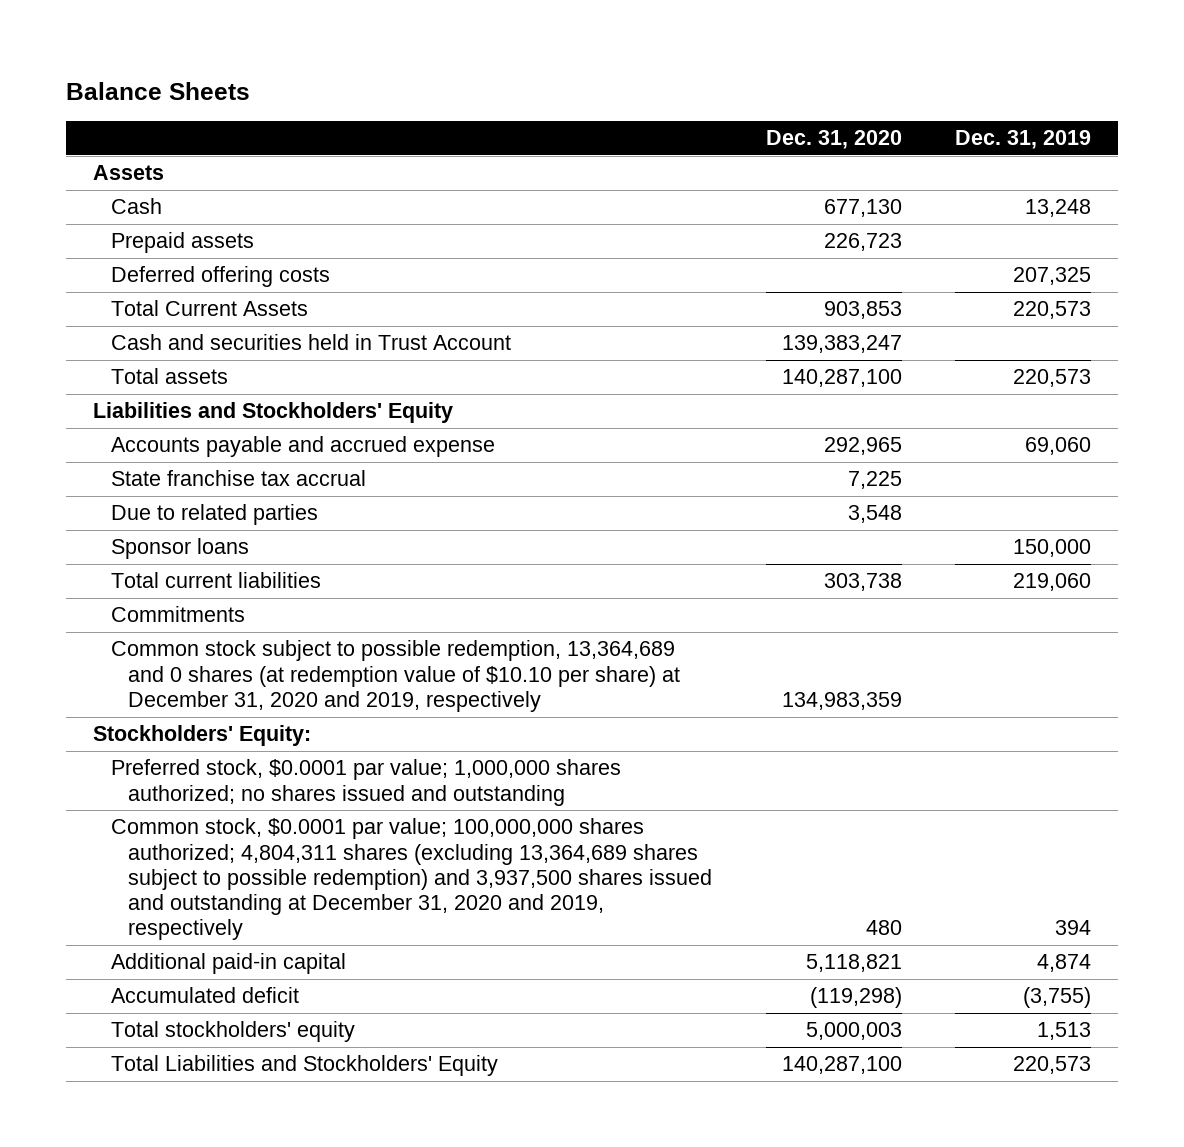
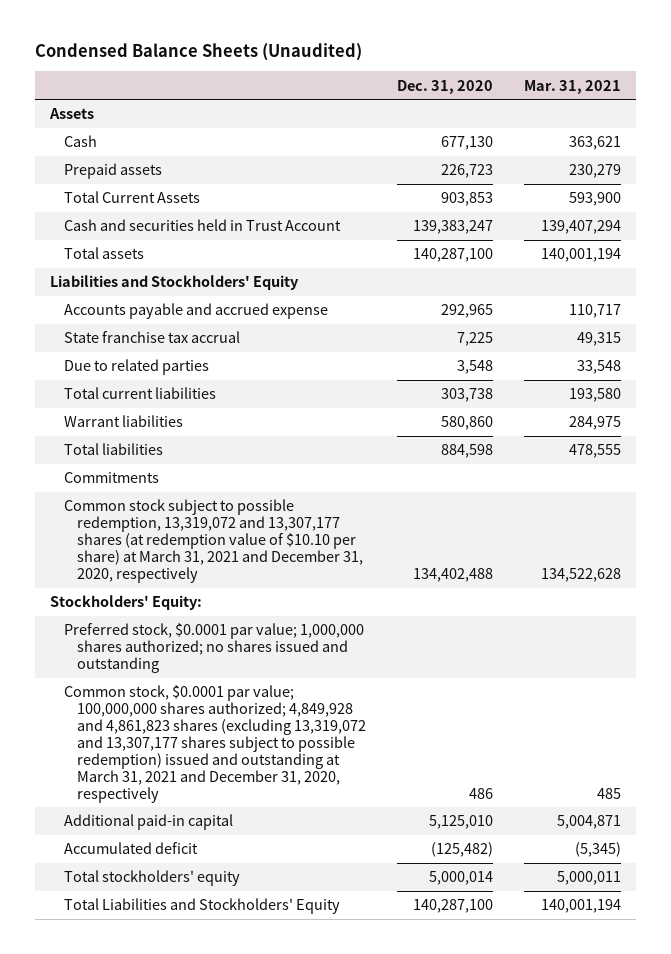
[66,81,251,100] Balance Sheets -> [34,43,362,62] Condensed Balance Sheets (Unaudited)
[955,130,1092,150] Dec. 31, 2019 -> none
none -> [523,79,621,94] Mar. 31, 2021
[110,266,330,288] Deferred offering costs -> none
[110,538,249,560] Sponsor loans -> none
none -> [63,415,183,428] Warrant liabilities
none -> [63,443,163,456] Total liabilities
[110,640,681,712] Common stock subject to possible redemption, 13,364,689 and 0 shares (at redemption value of $10.10 per share) at December 31, 2020 and 2019, respectively -> [63,499,364,583] Common stock subject to possible redemption, 13,319,072 and 13,307,177 shares (at redemption value of $10.10 per share) at March 31, 2021 and December 31, 2020, respectively
[781,691,902,710] 134,983,359 -> [412,567,493,582] 134,402,488
[110,818,713,941] Common stock, $0.0001 par value; 100,000,000 shares authorized; 4,804,311 shares (excluding 13,364,689 shares subject to possible redemption) and 3,937,500 shares issued and outstanding at December 31, 2020 and 2019, respectively -> [63,685,367,803] Common stock, $0.0001 par value; 100,000,000 shares authorized; 4,849,928 and 4,861,823 shares (excluding 13,319,072 and 13,307,177 shares subject to possible redemption) issued and outstanding at March 31, 2021 and December 31, 2020, respectively
[865,920,902,936] 480 -> [468,787,493,799] 486
[805,954,902,973] 5,118,821 -> [428,815,493,830] 5,125,010
[809,987,902,1009] (119,298) -> [430,842,493,858] (125,482)
[805,1022,902,1041] 5,000,003 -> [428,871,493,886] 5,000,014

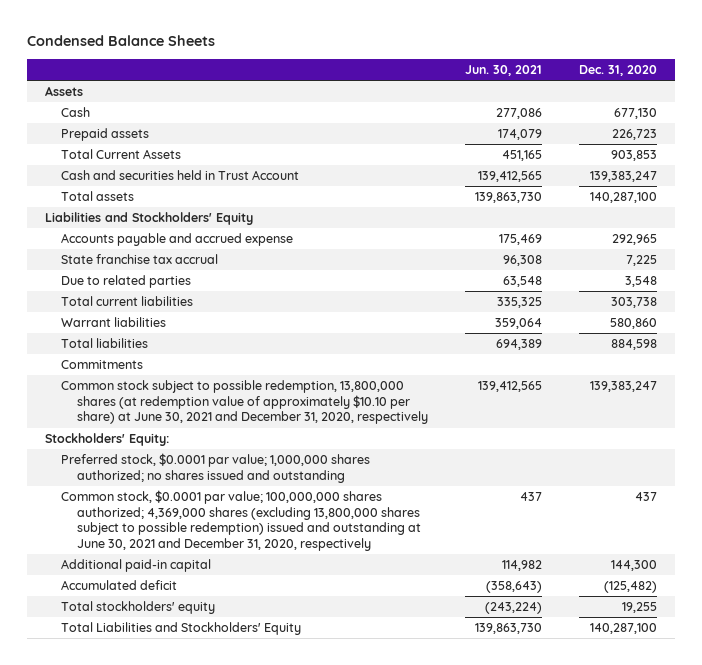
[34,43,362,62] Condensed Balance Sheets (Unaudited) -> [26,35,215,47] Condensed Balance Sheets
[523,79,621,94] Mar. 31, 2021 -> none
none -> [464,65,542,77] Jun. 30, 2021
[63,499,364,583] Common stock subject to possible redemption, 13,319,072 and 13,307,177 shares (at redemption value of $10.10 per share) at March 31, 2021 and December 31, 2020, respectively -> [60,380,428,425] Common stock subject to possible redemption, 13,800,000 shares (at redemption value of approximately $10.10 per share) at June 30, 2021 and December 31, 2020, respectively
[412,567,493,582] 134,402,488 -> [589,381,657,393] 139,383,247
[63,685,367,803] Common stock, $0.0001 par value; 100,000,000 shares authorized; 4,849,928 and 4,861,823 shares (excluding 13,319,072 and 13,307,177 shares subject to possible redemption) issued and outstanding at March 31, 2021 and December 31, 2020, respectively -> [60,490,421,552] Common stock, $0.0001 par value; 100,000,000 shares authorized; 4,369,000 shares (excluding 13,800,000 shares subject to possible redemption) issued and outstanding at June 30, 2021 and December 31, 2020, respectively
[468,787,493,799] 486 -> [634,492,657,502] 437
[428,815,493,830] 5,125,010 -> [610,560,657,572] 144,300
[428,871,493,886] 5,000,014 -> [621,602,657,614] 19,255

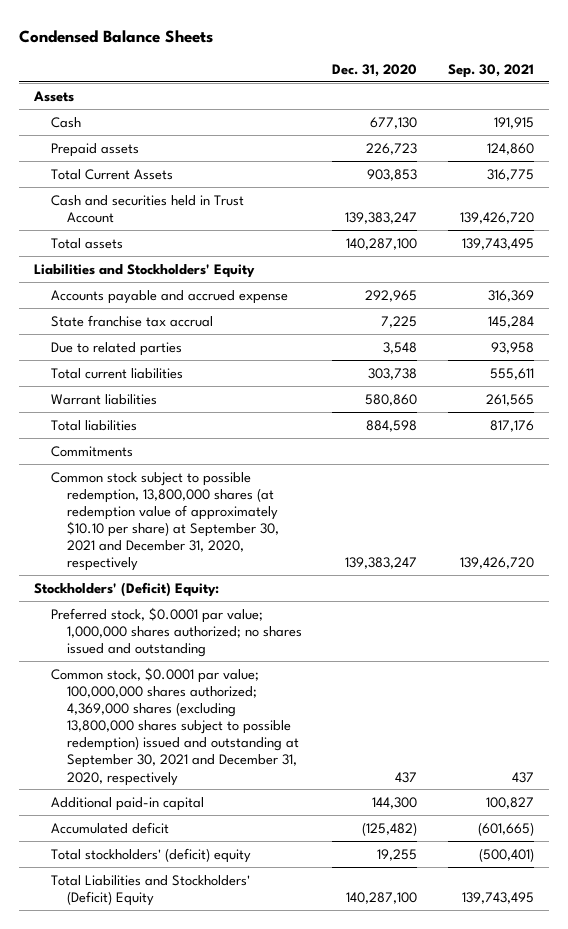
[464,65,542,77] Jun. 30, 2021 -> none
none -> [447,64,534,79] Sep. 30, 2021
[60,380,428,425] Common stock subject to possible redemption, 13,800,000 shares (at redemption value of approximately $10.10 per share) at June 30, 2021 and December 31, 2020, respectively -> [50,471,280,572] Common stock subject to possible redemption, 13,800,000 shares (at redemption value of approximately $10.10 per share) at September 30, 2021 and December 31, 2020, respectively
[45,433,170,447] Stockholders' Equity: -> [33,581,219,597] Stockholders' (Deficit) Equity:
[60,490,421,552] Common stock, $0.0001 par value; 100,000,000 shares authorized; 4,369,000 shares (excluding 13,800,000 shares subject to possible redemption) issued and outstanding at June 30, 2021 and December 31, 2020, respectively -> [50,666,300,786] Common stock, $0.0001 par value; 100,000,000 shares authorized; 4,369,000 shares (excluding 13,800,000 shares subject to possible redemption) issued and outstanding at September 30, 2021 and December 31, 2020, respectively
[60,601,215,615] Total stockholders' equity -> [50,847,251,863] Total stockholders' (deficit) equity
[60,622,301,636] Total Liabilities and Stockholders' Equity -> [50,874,250,906] Total Liabilities and Stockholders' (Deficit) Equity

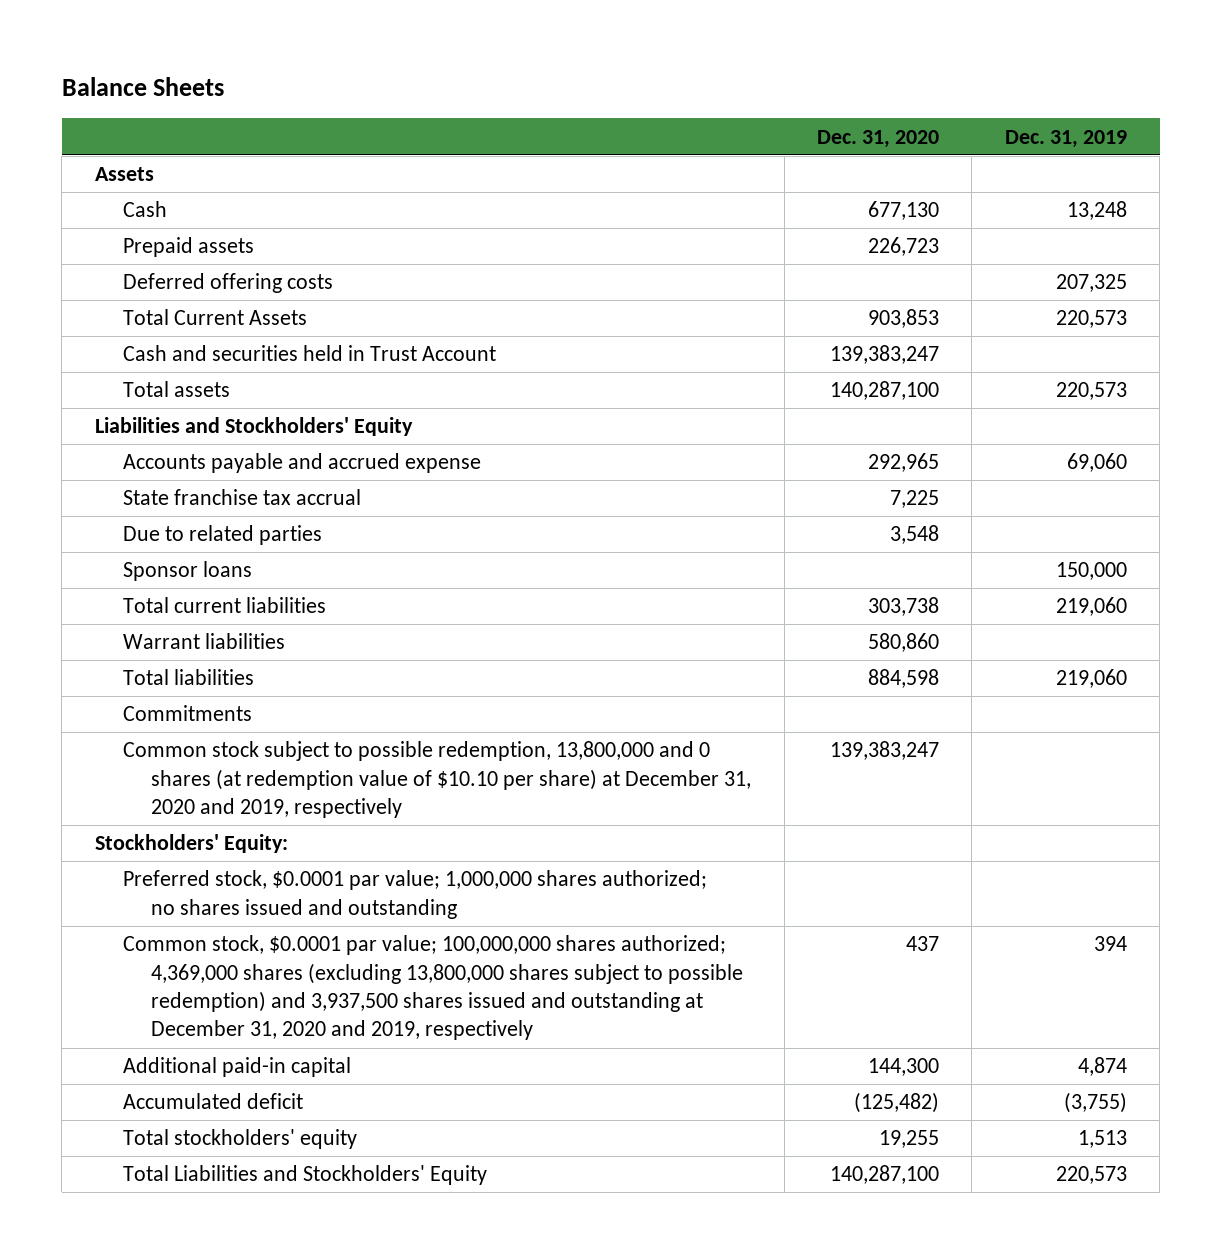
[18,29,213,43] Condensed Balance Sheets -> [61,77,224,97] Balance Sheets
[447,64,534,79] Sep. 30, 2021 -> none
none -> [1004,129,1127,148] Dec. 31, 2019
none -> [122,273,333,294] Deferred offering costs
none -> [122,561,252,582] Sponsor loans
[50,471,280,572] Common stock subject to possible redemption, 13,800,000 shares (at redemption value of approximately $10.10 per share) at September 30, 2021 and December 31, 2020, respectively -> [122,741,752,819] Common stock subject to possible redemption, 13,800,000 and 0 shares (at redemption value of $10.10 per share) at December 31, 2020 and 2019, respectively
[33,581,219,597] Stockholders' (Deficit) Equity: -> [94,834,288,854] Stockholders' Equity:
[50,666,300,786] Common stock, $0.0001 par value; 100,000,000 shares authorized; 4,369,000 shares (excluding 13,800,000 shares subject to possible redemption) issued and outstanding at September 30, 2021 and December 31, 2020, respectively -> [122,935,744,1041] Common stock, $0.0001 par value; 100,000,000 shares authorized; 4,369,000 shares (excluding 13,800,000 shares subject to possible redemption) and 3,937,500 shares issued and outstanding at December 31, 2020 and 2019, respectively
[50,847,251,863] Total stockholders' (deficit) equity -> [122,1129,357,1150] Total stockholders' equity
[50,874,250,906] Total Liabilities and Stockholders' (Deficit) Equity -> [122,1165,487,1186] Total Liabilities and Stockholders' Equity

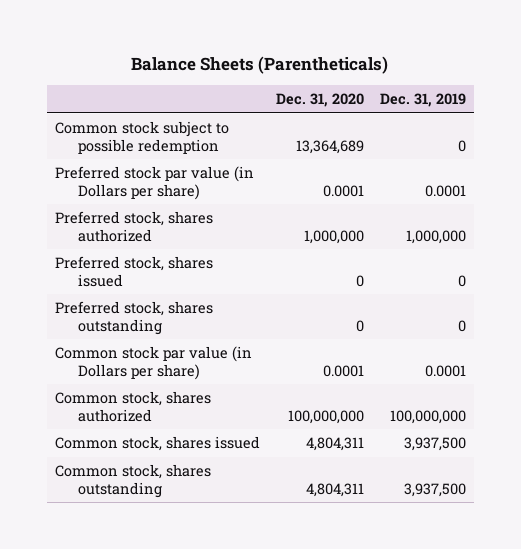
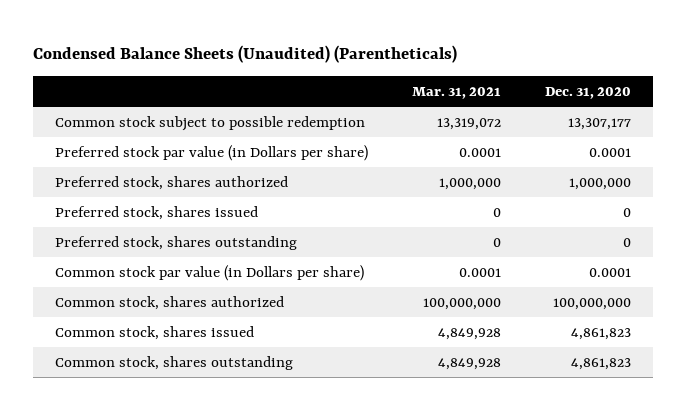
[131,56,389,75] Balance Sheets (Parentheticals) -> [33,45,458,64] Condensed Balance Sheets (Unaudited) (Parentheticals)
[379,92,466,107] Dec. 31, 2019 -> none
none -> [412,86,502,99] Mar. 31, 2021
[295,139,364,154] 13,364,689 -> [568,117,632,130] 13,307,177
[305,437,364,452] 4,804,311 -> [571,327,632,340] 4,861,823
[305,482,364,497] 4,804,311 -> [571,357,632,370] 4,861,823

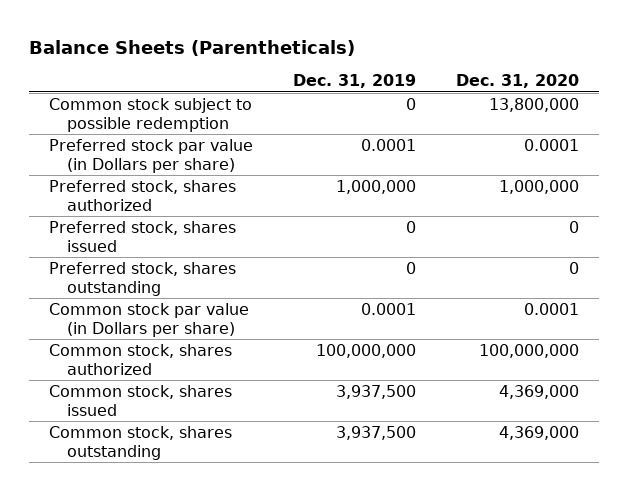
[33,45,458,64] Condensed Balance Sheets (Unaudited) (Parentheticals) -> [29,39,356,56] Balance Sheets (Parentheticals)
[412,86,502,99] Mar. 31, 2021 -> none
none -> [292,74,416,89] Dec. 31, 2019
[568,117,632,130] 13,307,177 -> [488,98,579,113] 13,800,000
[571,327,632,340] 4,861,823 -> [498,385,579,400] 4,369,000
[571,357,632,370] 4,861,823 -> [498,426,579,441] 4,369,000

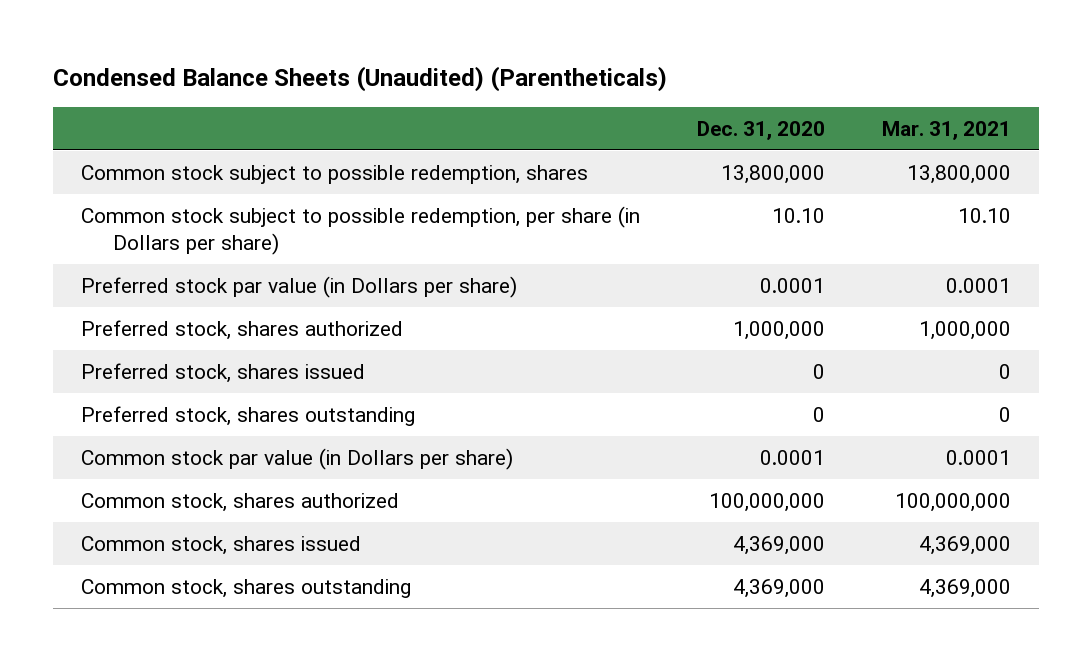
[29,39,356,56] Balance Sheets (Parentheticals) -> [52,65,667,92] Condensed Balance Sheets (Unaudited) (Parentheticals)
[292,74,416,89] Dec. 31, 2019 -> none
none -> [881,120,1011,140] Mar. 31, 2021
[49,98,253,132] Common stock subject to possible redemption -> [81,164,589,184] Common stock subject to possible redemption, shares
none -> [81,205,641,255] Common stock subject to possible redemption, per share (in Dollars per share)

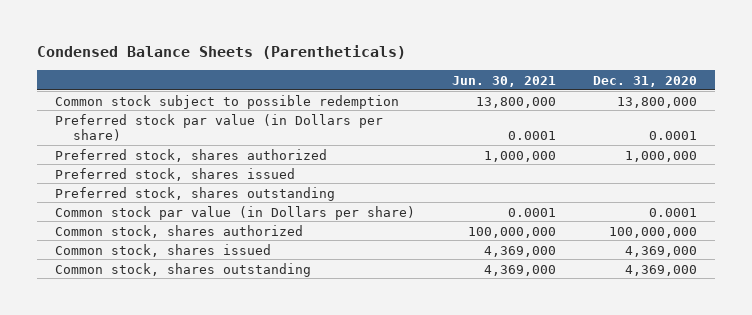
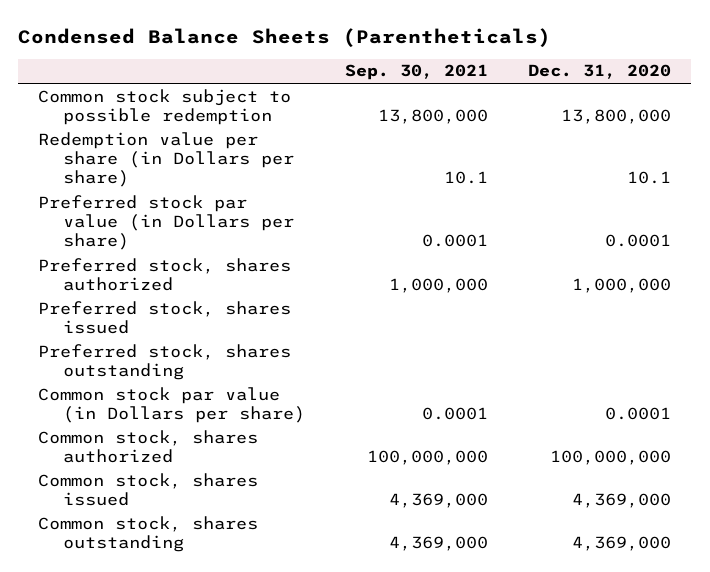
[452,75,557,87] Jun. 30, 2021 -> none
none -> [345,64,489,81] Sep. 30, 2021
none -> [38,131,294,187] Redemption value per share (in Dollars per share)

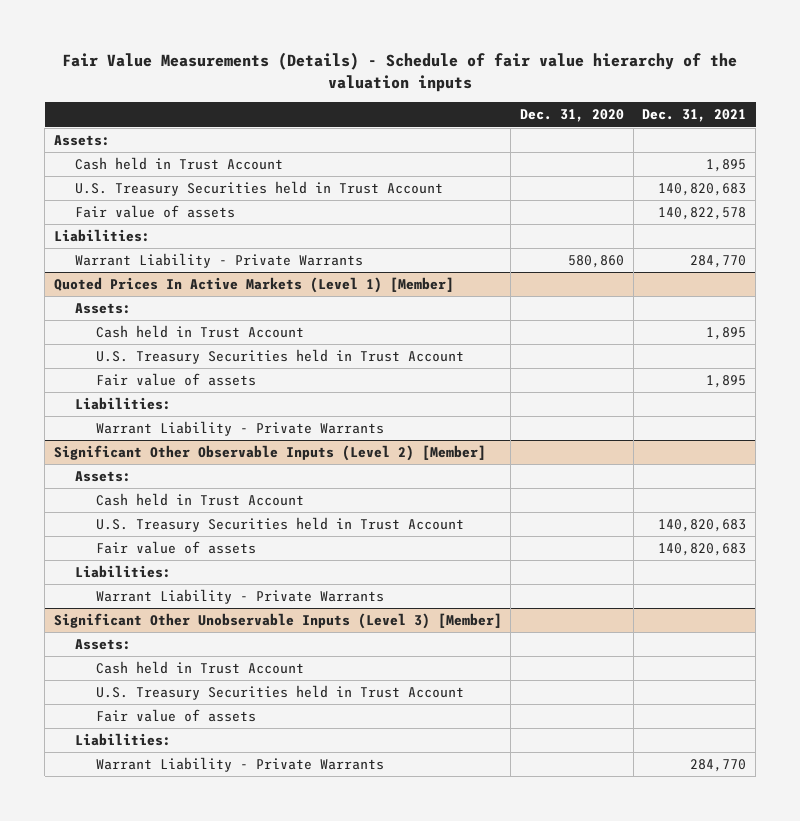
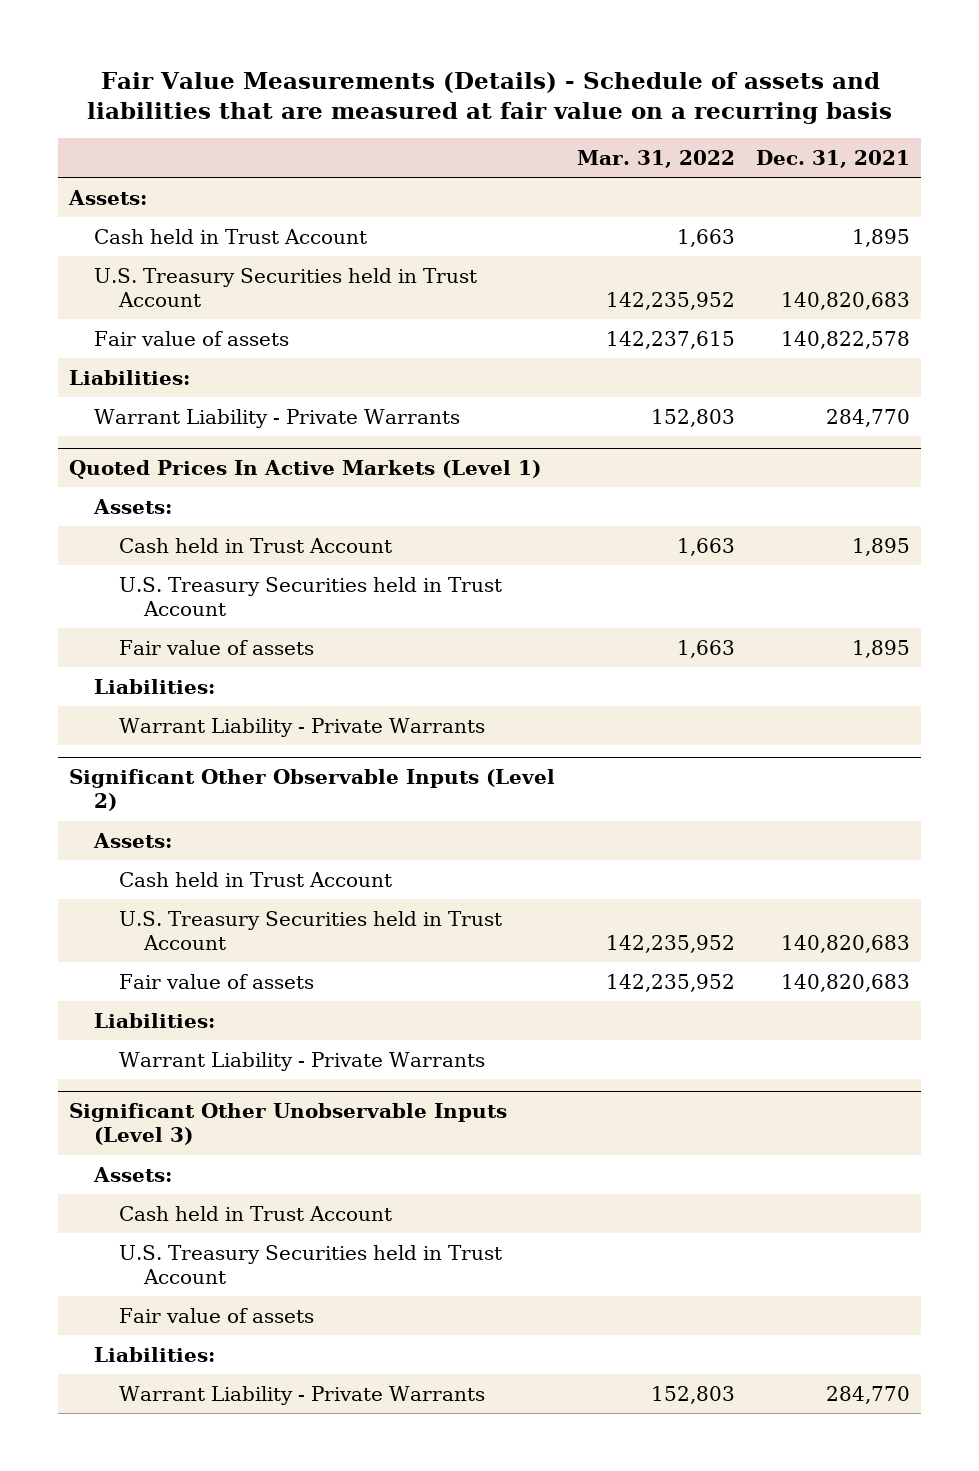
[62,52,738,93] Fair Value Measurements (Details) - Schedule of fair value hierarchy of the valuation inputs -> [86,71,892,124] Fair Value Measurements (Details) - Schedule of assets and liabilities that are measured at fair value on a recurring basis
[520,109,625,123] Dec. 31, 2020 -> none
none -> [576,149,735,168] Mar. 31, 2022
[53,277,454,294] Quoted Prices In Active Markets (Level 1) [Member] -> [69,459,542,479] Quoted Prices In Active Markets (Level 1)
[53,445,486,462] Significant Other Observable Inputs (Level 2) [Member] -> [69,768,556,812] Significant Other Observable Inputs (Level 2)
[53,613,502,630] Significant Other Unobservable Inputs (Level 3) [Member] -> [69,1102,508,1146] Significant Other Unobservable Inputs (Level 3)

